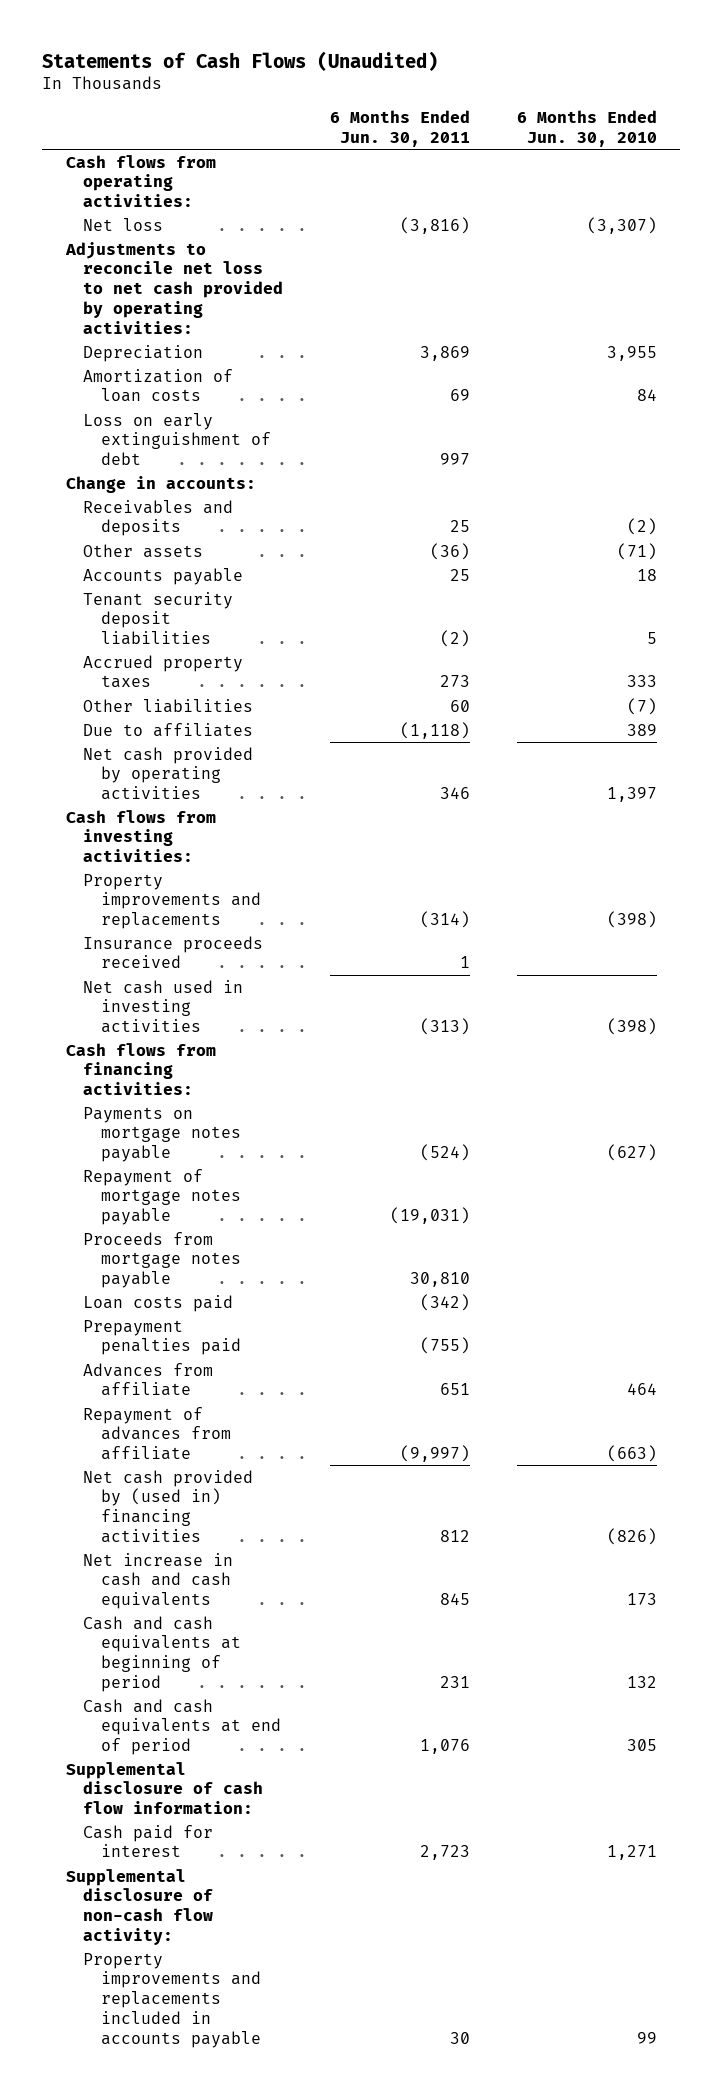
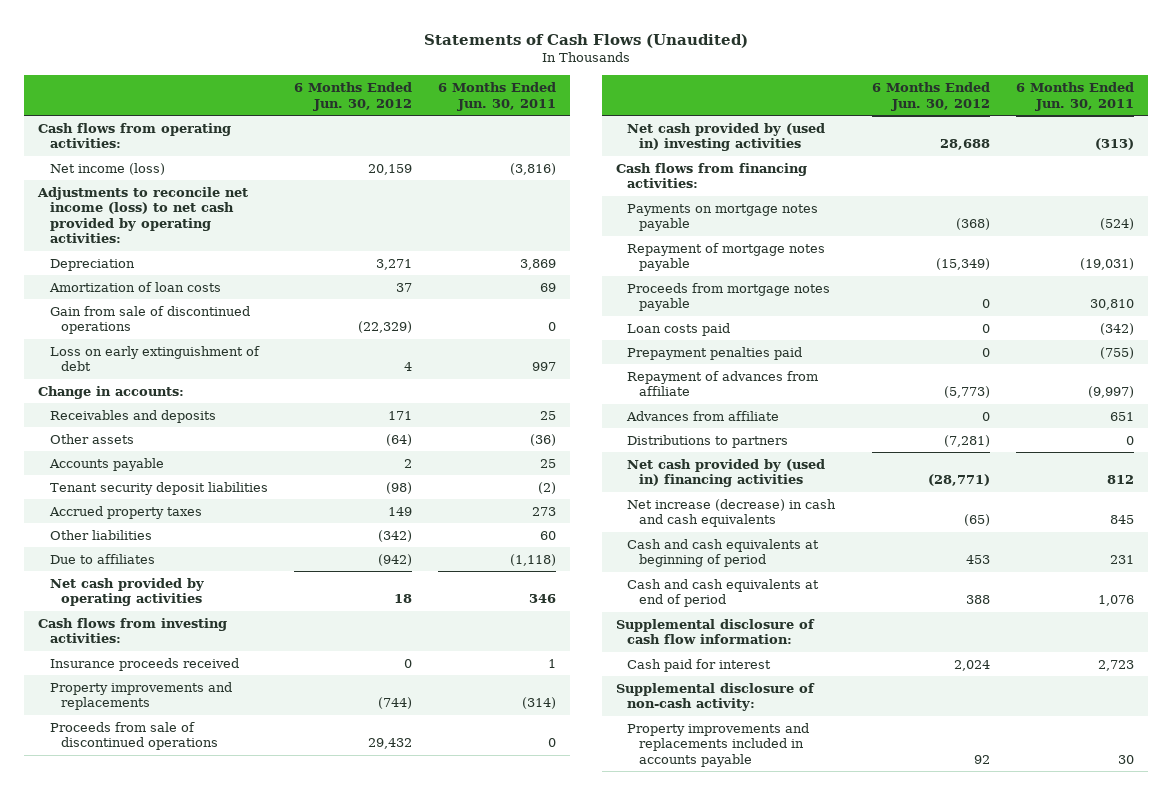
[516,110,657,148] 6 Months Ended Jun. 30, 2010 -> none
none -> [293,82,412,111] 6 Months Ended Jun. 30, 2012
[83,217,164,231] Net loss -> [49,162,165,175] Net income (loss)
[64,241,284,334] Adjustments to reconcile net loss to net cash provided by operating activities: -> [36,186,248,244] Adjustments to reconcile net income (loss) to net cash provided by operating activities:
none -> [49,305,250,335] Gain from sale of discontinued operations
[83,873,262,930] Property improvements and replacements -> [49,681,232,711] Property improvements and replacements
none -> [49,721,219,751] Proceeds from sale of discontinued operations
[83,979,244,1034] Net cash used in investing activities -> [627,122,826,152] Net cash provided by (used in) investing activities
[83,1362,214,1397] Advances from affiliate -> [626,410,780,421] Advances from affiliate
none -> [627,434,789,448] Distributions to partners
[83,1552,234,1610] Net increase in cash and cash equivalents -> [627,498,837,528] Net increase (decrease) in cash and cash equivalents
[65,1868,214,1946] Supplemental disclosure of non-cash flow activity: -> [615,682,815,712] Supplemental disclosure of non-cash activity:

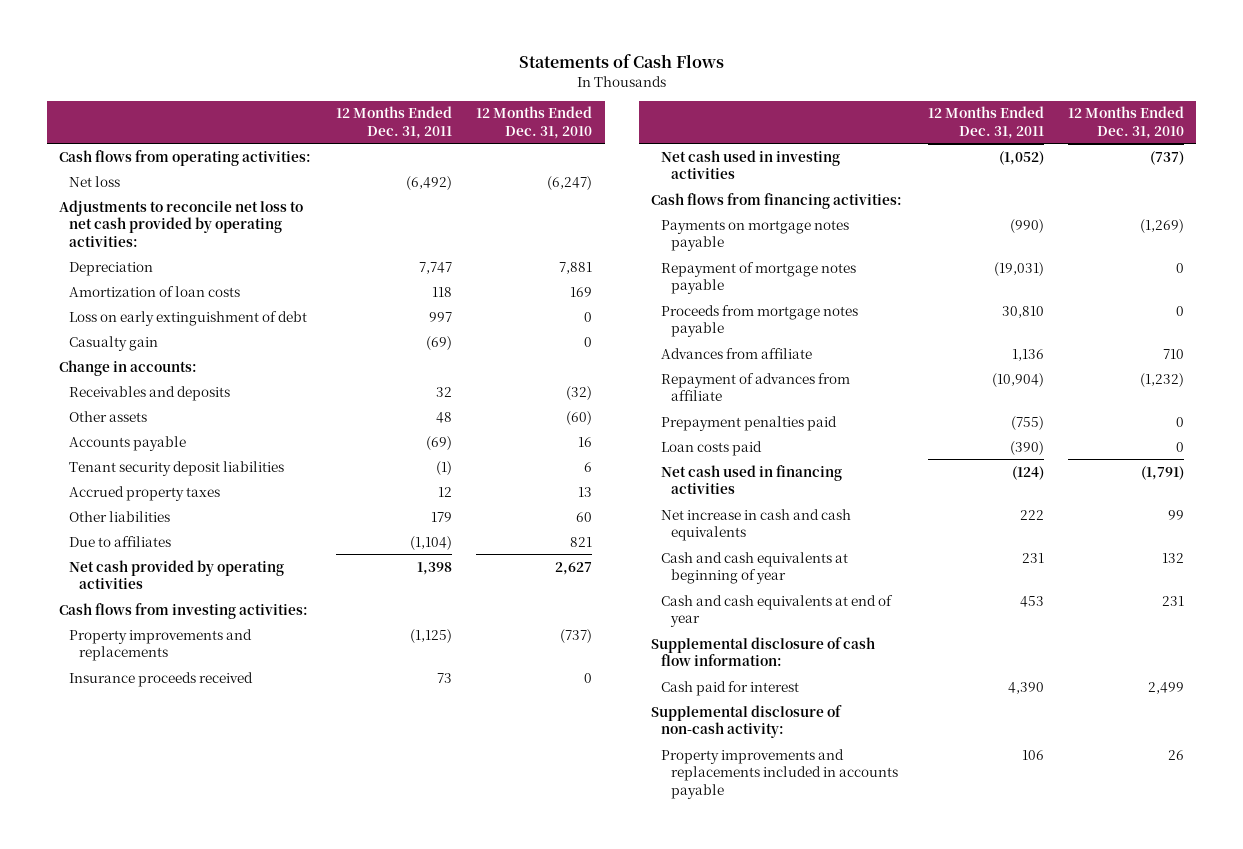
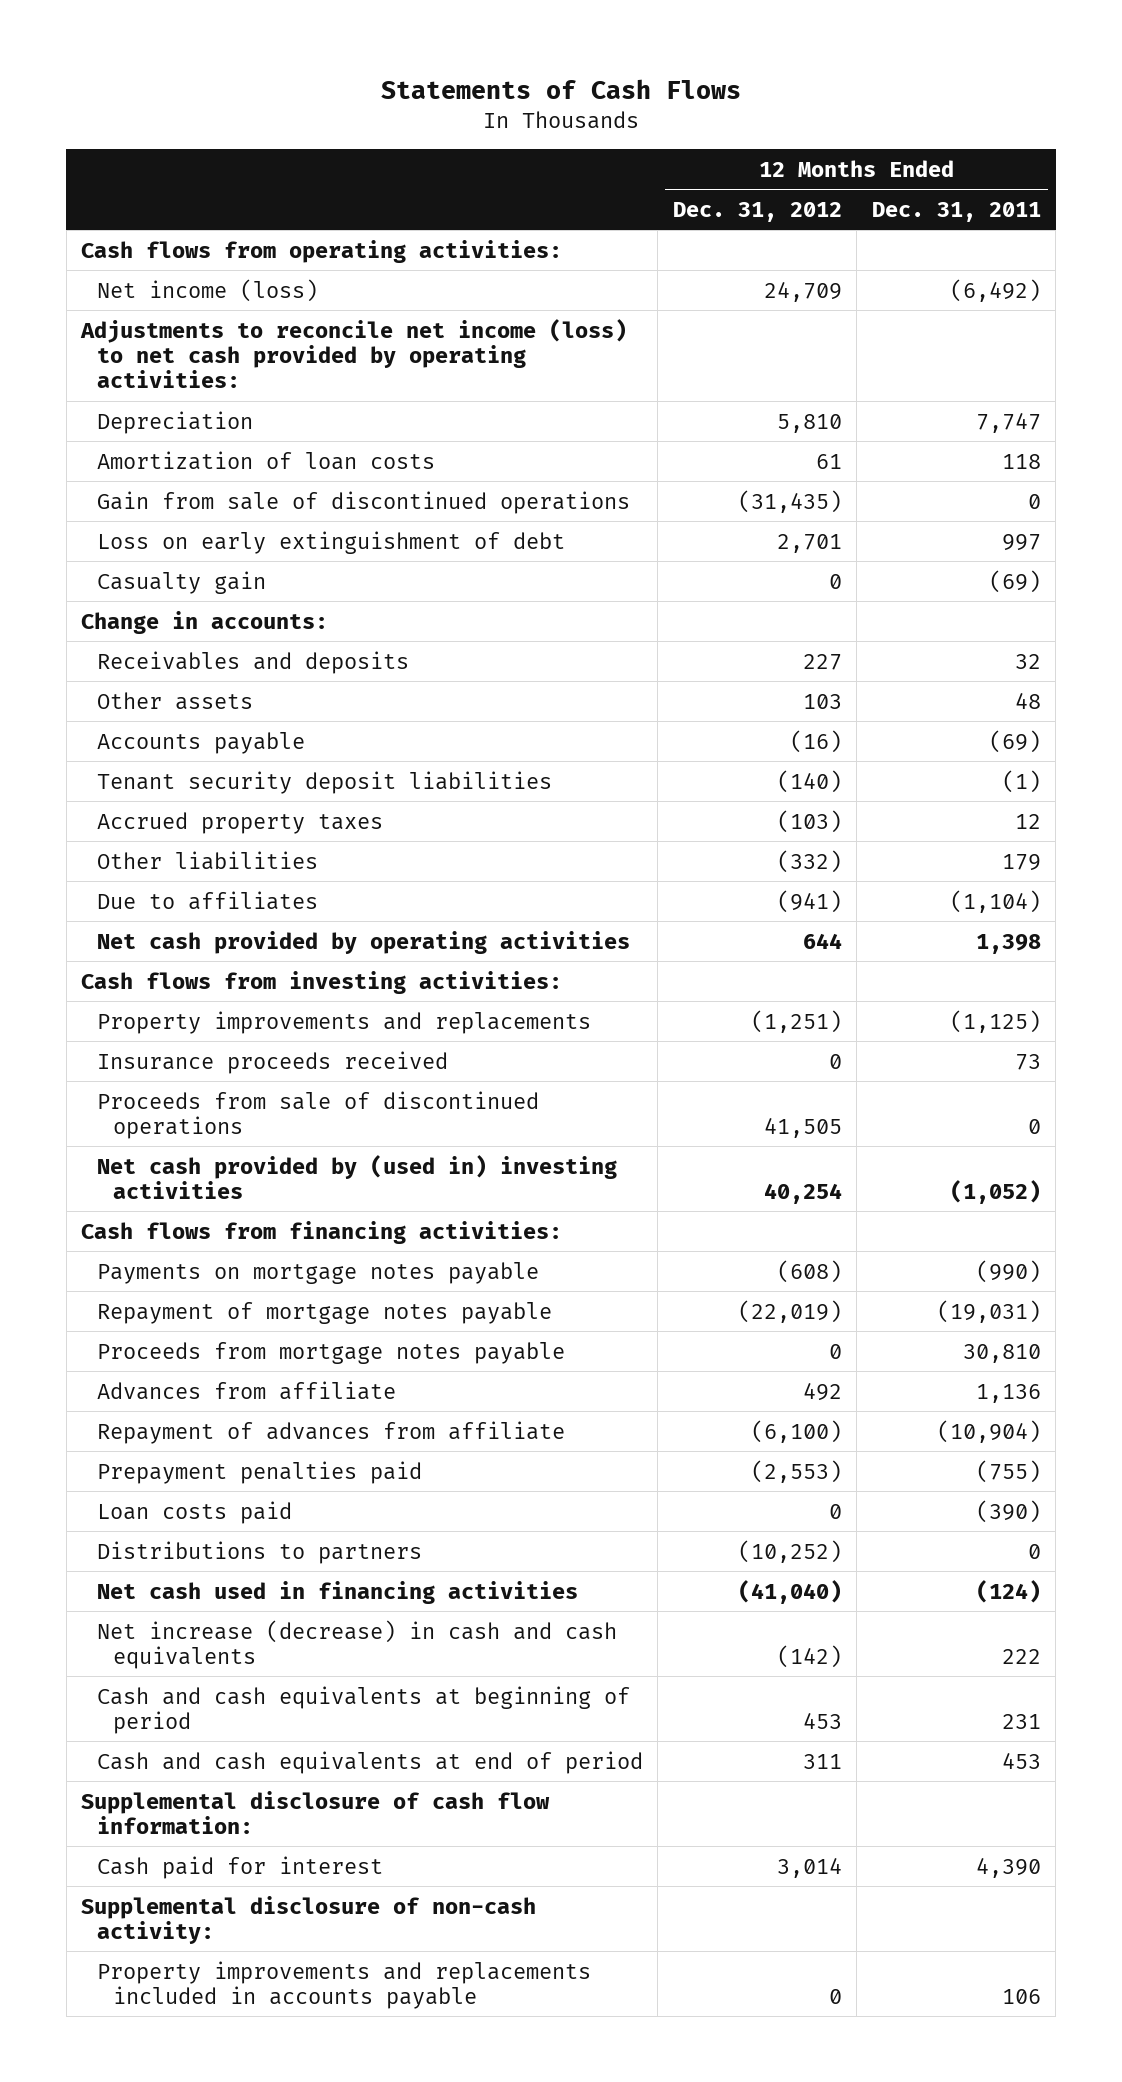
[476,106,593,139] 12 Months Ended Dec. 31, 2010 -> none
none -> [672,201,842,222] Dec. 31, 2012
[69,175,121,187] Net loss -> [96,278,318,302] Net income (loss)
[59,199,304,247] Adjustments to reconcile net loss to net cash provided by operating activities: -> [80,318,628,389] Adjustments to reconcile net income (loss) to net cash provided by operating activities:
none -> [96,490,630,514] Gain from sale of discontinued operations
none -> [96,1090,539,1139] Proceeds from sale of discontinued operations
[661,149,841,180] Net cash used in investing activities -> [96,1154,617,1199] Net cash provided by (used in) investing activities
none -> [96,1540,422,1564] Distributions to partners
[661,508,852,542] Net increase in cash and cash equivalents -> [96,1619,617,1669] Net increase (decrease) in cash and cash equivalents
[661,551,849,585] Cash and cash equivalents at beginning of year -> [96,1685,630,1734] Cash and cash equivalents at beginning of period
[661,594,894,628] Cash and cash equivalents at end of year -> [96,1750,643,1774] Cash and cash equivalents at end of period

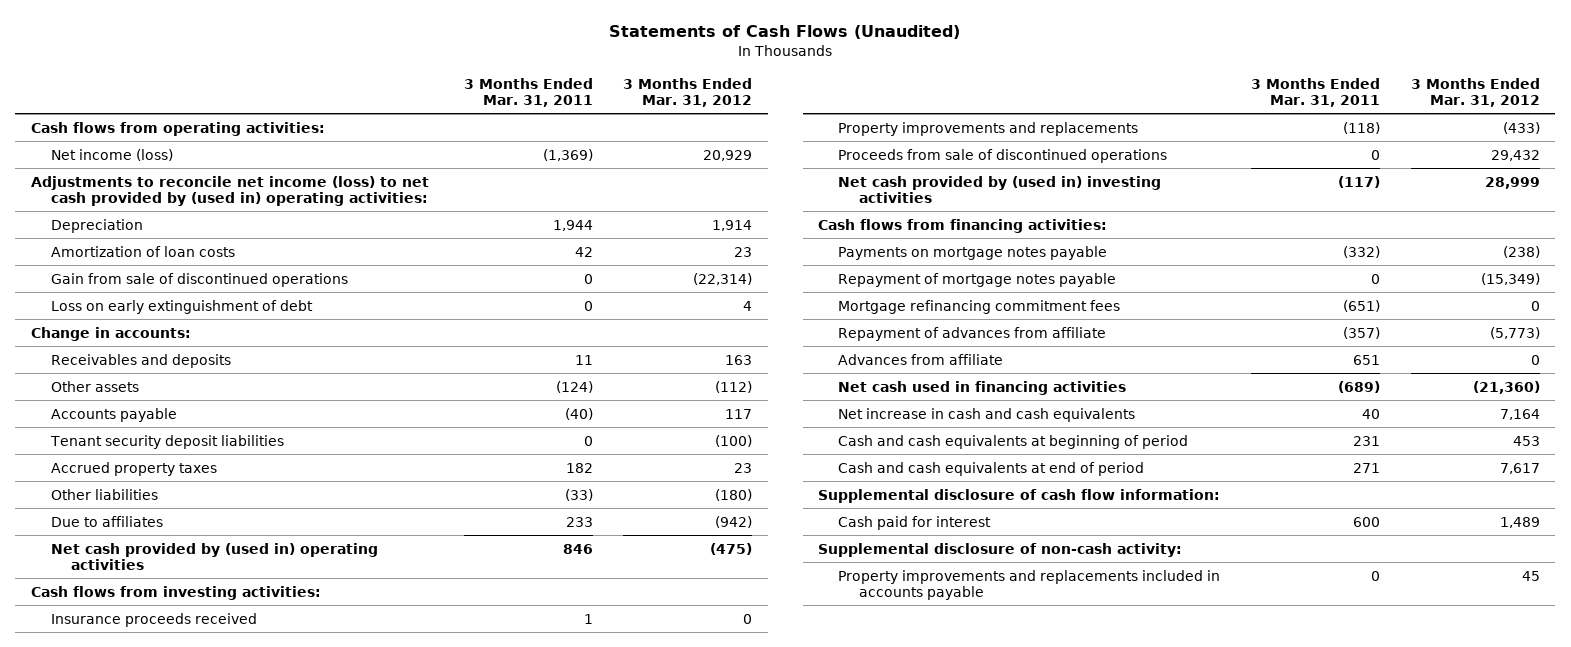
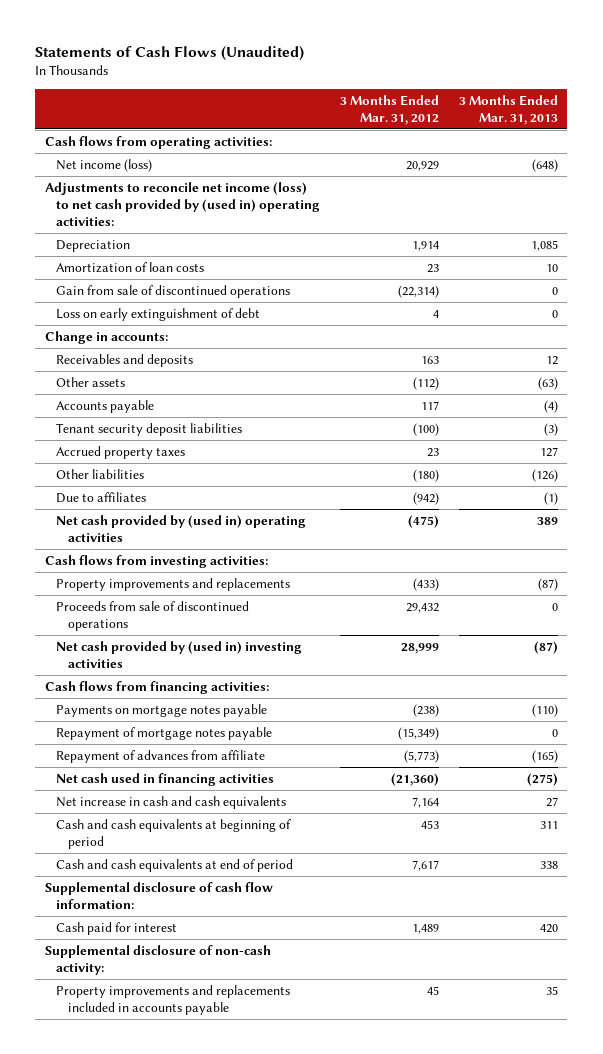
[463,77,593,107] 3 Months Ended Mar. 31, 2011 -> none
none -> [458,94,558,125] 3 Months Ended Mar. 31, 2013
[50,612,257,627] Insurance proceeds received -> none
[838,299,1121,314] Mortgage refinancing commitment fees -> none
[838,353,1004,365] Advances from affiliate -> none

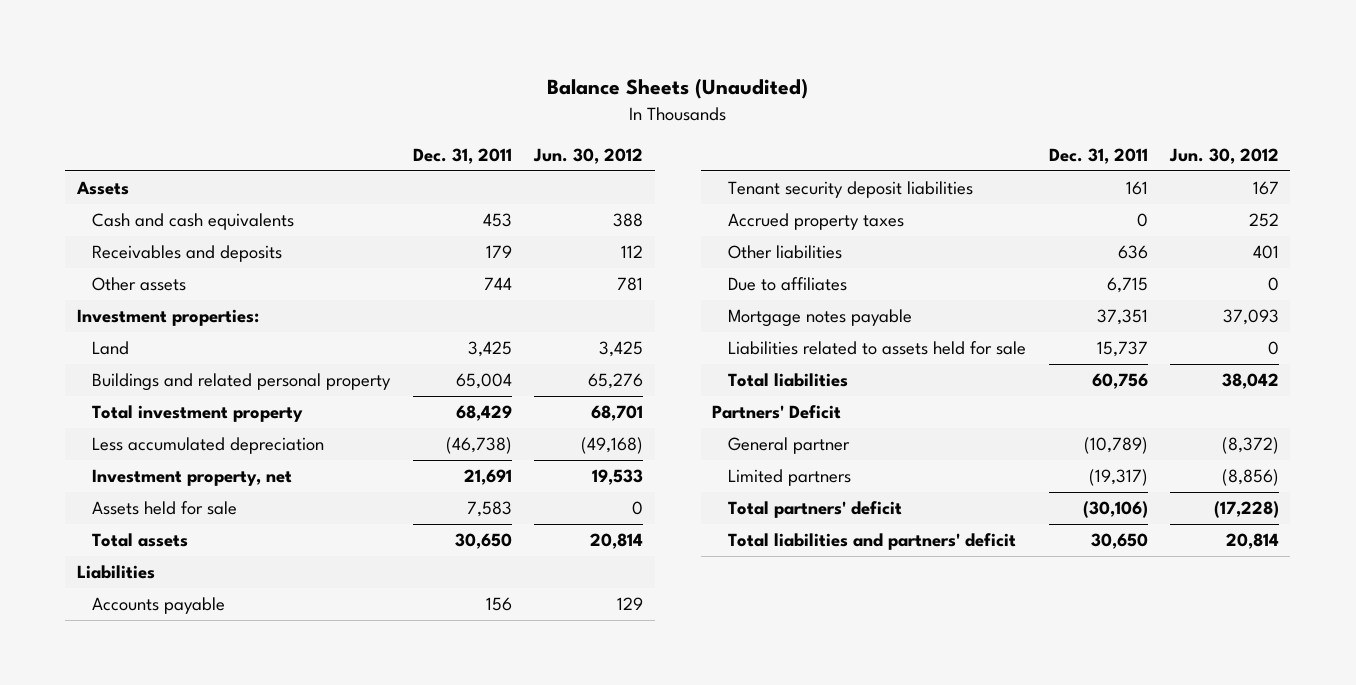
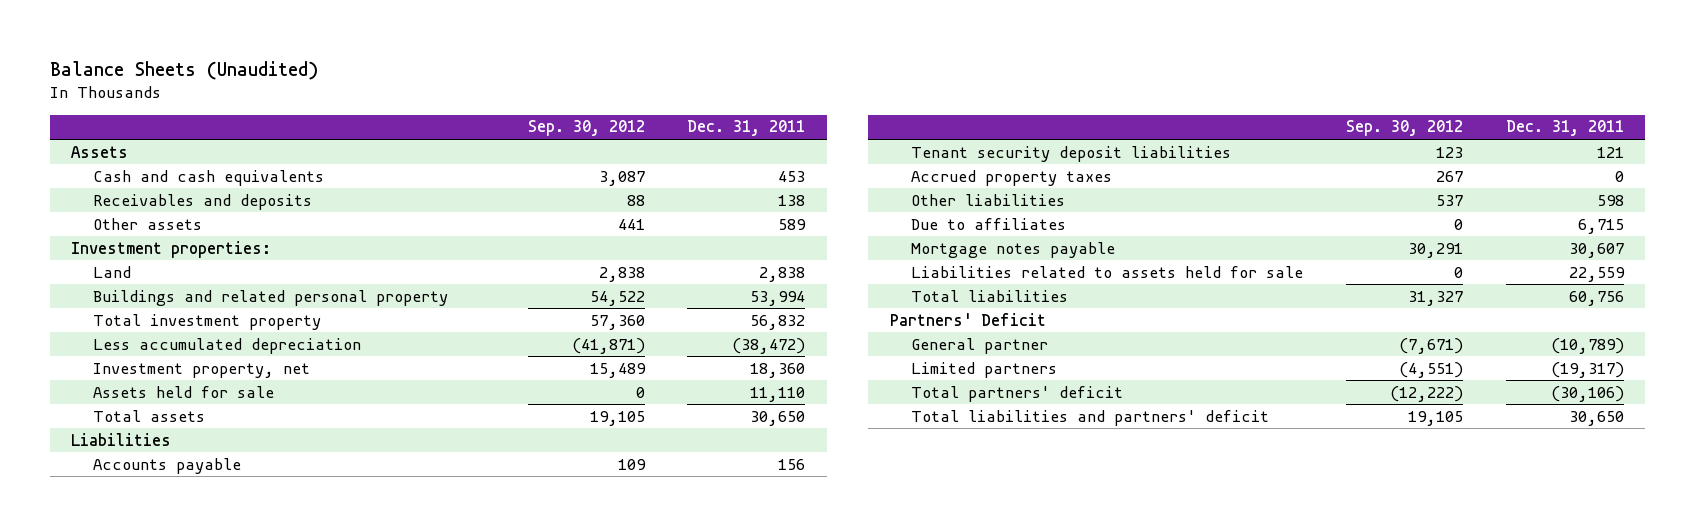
[533,147,644,164] Jun. 30, 2012 -> none
none -> [527,120,645,137] Sep. 30, 2012
[485,245,512,259] 179 -> [778,194,806,206] 138
[483,277,512,291] 744 -> [778,218,807,230] 589
[467,341,512,358] 3,425 -> [759,266,806,282] 2,838
[455,373,512,390] 65,004 -> [750,290,806,306] 53,994
[455,405,512,422] 68,429 -> [750,314,806,330] 56,832
[445,437,512,455] (46,738) -> [732,337,806,354] (38,472)
[463,469,512,486] 21,691 -> [750,362,806,378] 18,360
[466,501,512,518] 7,583 -> [750,386,806,402] 11,110
[1125,181,1148,196] 161 -> [1596,146,1624,158] 121
[1117,245,1148,260] 636 -> [1596,194,1624,206] 598
[1096,309,1148,326] 37,351 -> [1568,242,1624,258] 30,607
[1096,341,1148,358] 15,737 -> [1568,266,1625,282] 22,559

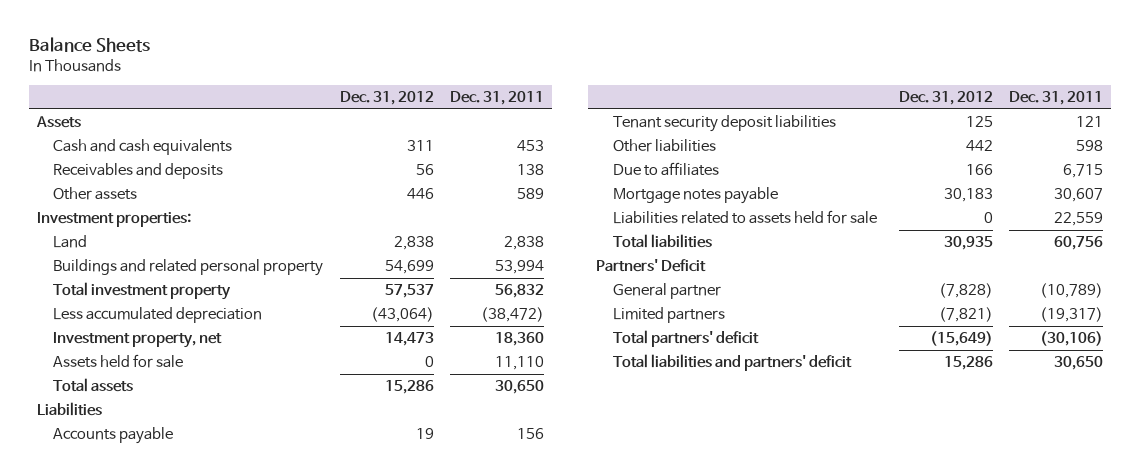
[49,60,318,80] Balance Sheets (Unaudited) -> [28,37,150,53] Balance Sheets
[527,120,645,137] Sep. 30, 2012 -> none
none -> [339,91,434,106] Dec. 31, 2012
[911,169,1113,186] Accrued property taxes -> none

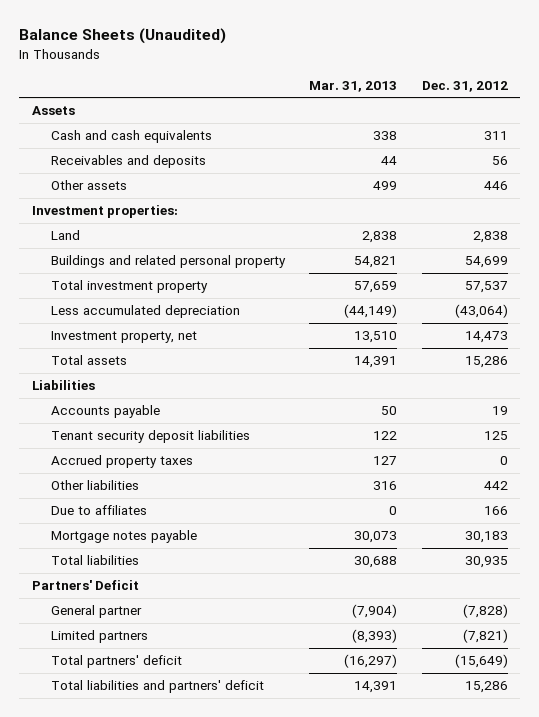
[28,37,150,53] Balance Sheets -> [19,28,227,45] Balance Sheets (Unaudited)
[449,91,544,106] Dec. 31, 2011 -> none
none -> [309,80,398,92] Mar. 31, 2013
[53,353,184,368] Assets held for sale -> none
none -> [50,455,193,469] Accrued property taxes
[612,209,877,224] Liabilities related to assets held for sale -> none

